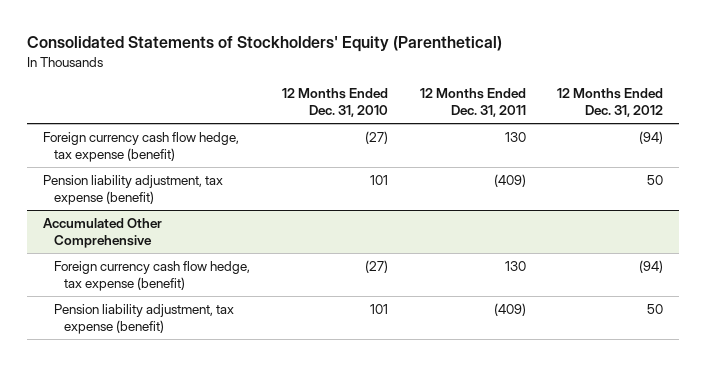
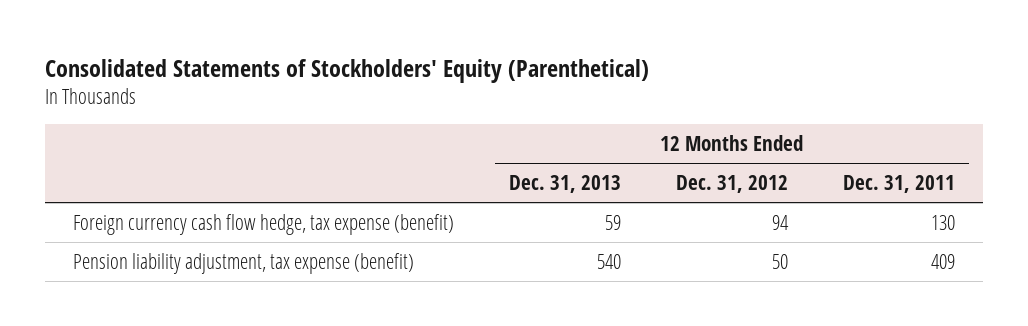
[281,88,388,118] 12 Months Ended Dec. 31, 2010 -> none
none -> [508,174,621,193] Dec. 31, 2013
[42,217,162,248] Accumulated Other Comprehensive -> none
[53,260,250,291] Foreign currency cash flow hedge, tax expense (benefit) -> none
[53,303,234,334] Pension liability adjustment, tax expense (benefit) -> none
[639,130,664,144] (94) -> [772,214,790,230] 94
[493,173,526,187] (409) -> [931,253,956,269] 409

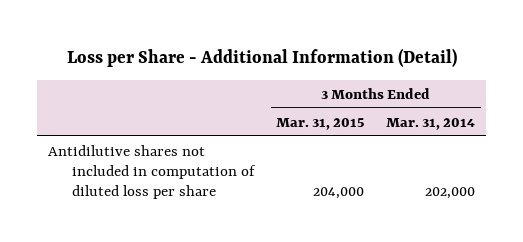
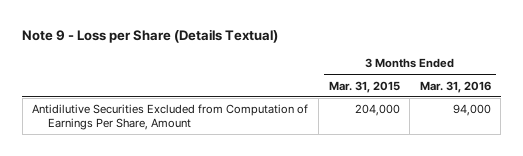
[66,48,457,68] Loss per Share - Additional Information (Detail) -> [22,29,279,44] Note 9 - Loss per Share (Details Textual)
[386,117,476,130] Mar. 31, 2014 -> none
none -> [419,80,491,93] Mar. 31, 2016
[47,144,256,199] Antidilutive shares not included in computation of diluted loss per share -> [32,104,309,131] Antidilutive Securities Excluded from Computation of Earnings Per Share, Amount

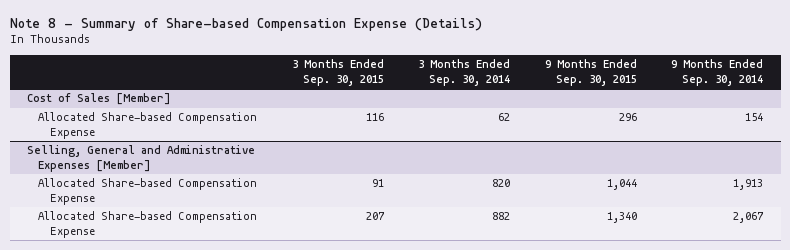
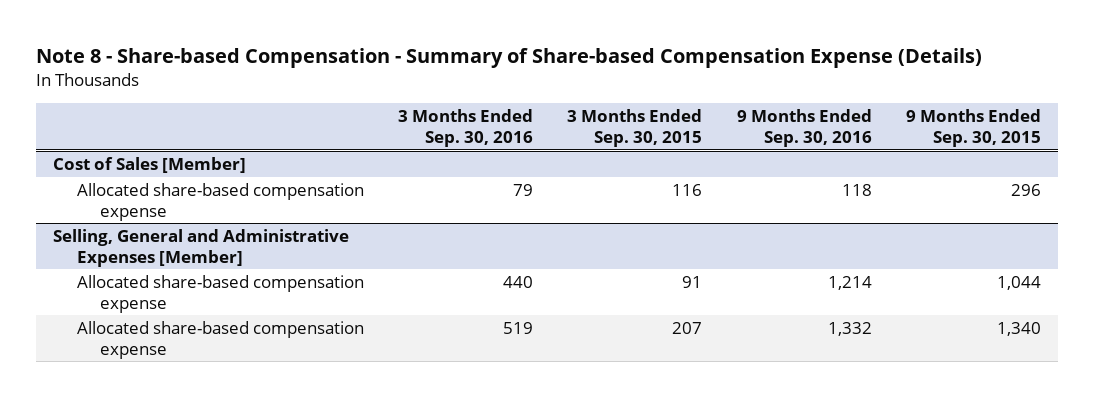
[9,17,482,31] Note 8 - Summary of Share-based Compensation Expense (Details) -> [35,47,982,68] Note 8 - Share-based Compensation - Summary of Share-based Compensation Expense (Details)
[418,59,511,87] 3 Months Ended Sep. 30, 2014 -> none
[671,59,764,87] 9 Months Ended Sep. 30, 2014 -> none
none -> [397,109,533,147] 3 Months Ended Sep. 30, 2016
none -> [736,109,872,147] 9 Months Ended Sep. 30, 2016
[38,112,258,140] Allocated Share-based Compensation Expense -> [76,182,364,221] Allocated share-based compensation expense
[38,178,258,206] Allocated Share-based Compensation Expense -> [76,274,364,313] Allocated share-based compensation expense
[38,211,258,239] Allocated Share-based Compensation Expense -> [76,320,364,359] Allocated share-based compensation expense

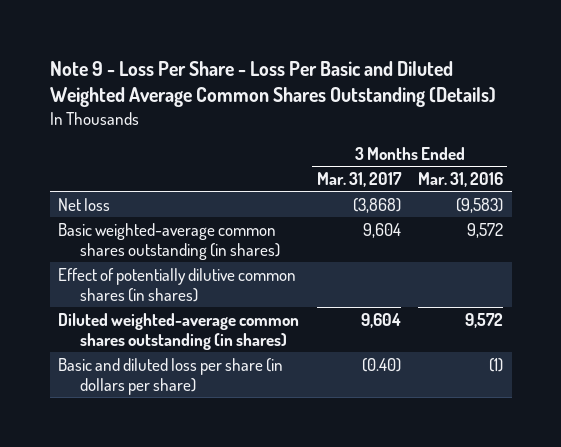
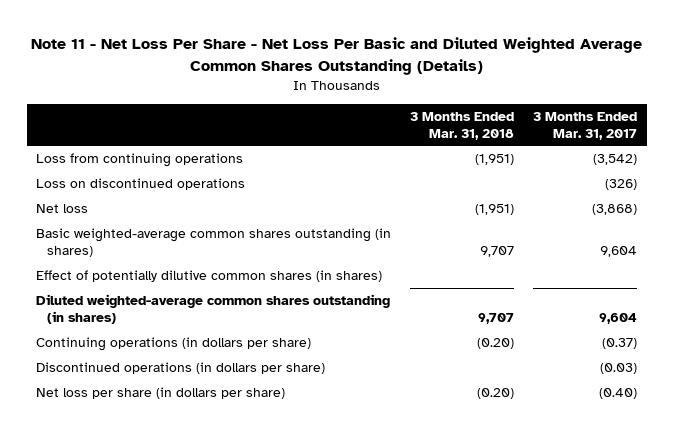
[49,60,496,108] Note 9 - Loss Per Share - Loss Per Basic and Diluted Weighted Average Common Shares Outstanding (Details) -> [30,36,642,75] Note 11 - Net Loss Per Share - Net Loss Per Basic and Diluted Weighted Average Common Shares Outstanding (Details)
[418,171,504,187] Mar. 31, 2016 -> none
none -> [410,111,515,140] 3 Months Ended Mar. 31, 2018
none -> [36,153,244,168] Loss from continuing operations
none -> [36,178,246,191] Loss on discontinued operations
none -> [36,337,312,352] Continuing operations (in dollars per share)
none -> [36,362,326,375] Discontinued operations (in dollars per share)
[58,357,284,395] Basic and diluted loss per share (in dollars per share) -> [36,387,286,400] Net loss per share (in dollars per share)

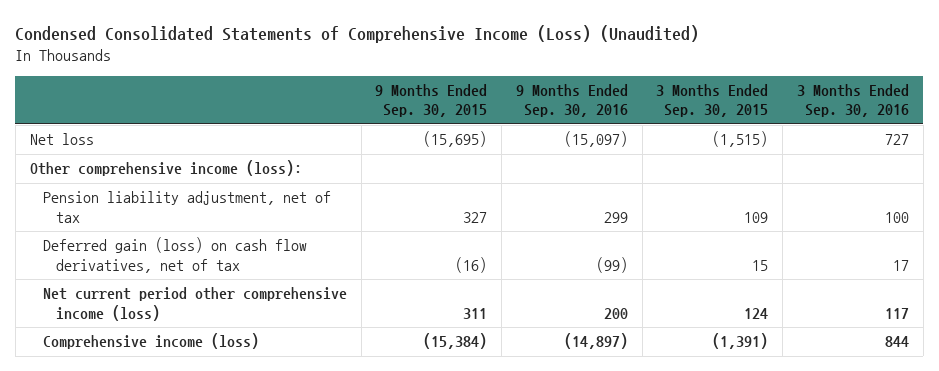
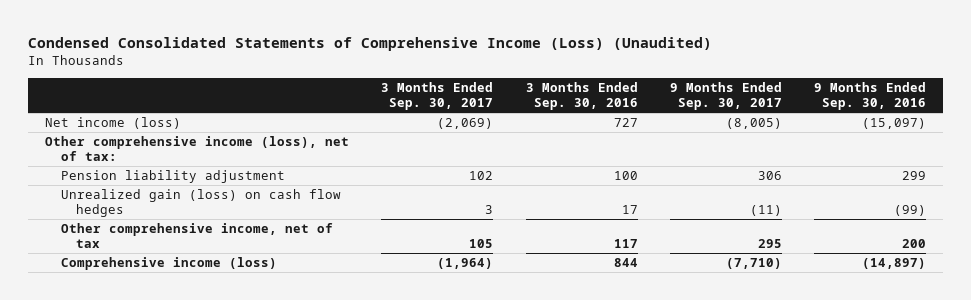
[375,84,488,118] 9 Months Ended Sep. 30, 2015 -> none
[656,84,769,118] 3 Months Ended Sep. 30, 2015 -> none
none -> [381,82,494,111] 3 Months Ended Sep. 30, 2017
none -> [670,82,783,111] 9 Months Ended Sep. 30, 2017
[29,133,94,146] Net loss -> [44,116,181,129] Net income (loss)
[29,160,302,177] Other comprehensive income (loss): -> [44,135,349,162] Other comprehensive income (loss), net of tax:
[42,191,331,223] Pension liability adjustment, net of tax -> [60,169,285,183] Pension liability adjustment
[42,237,307,273] Deferred gain (loss) on cash flow derivatives, net of tax -> [60,188,341,218] Unrealized gain (loss) on cash flow hedges
[42,287,347,321] Net current period other comprehensive income (loss) -> [60,222,333,249] Other comprehensive income, net of tax

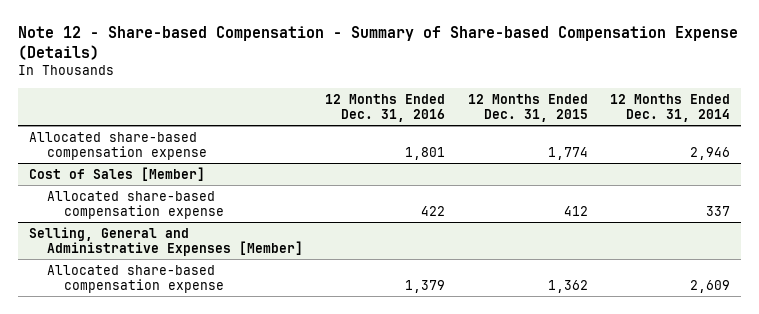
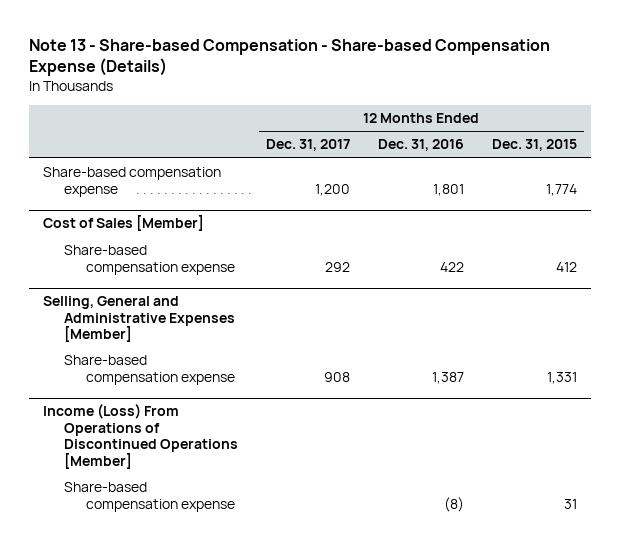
[18,25,739,60] Note 12 - Share-based Compensation - Summary of Share-based Compensation Expense (Details) -> [29,38,551,77] Note 13 - Share-based Compensation - Share-based Compensation Expense (Details)
[610,93,731,122] 12 Months Ended Dec. 31, 2014 -> none
none -> [266,139,351,152] Dec. 31, 2017
[29,131,207,160] Allocated share-based compensation expense -> [43,167,222,197] Share-based compensation expense
[46,190,225,219] Allocated share-based compensation expense -> [64,245,235,275] Share-based compensation expense
[46,264,225,293] Allocated share-based compensation expense -> [64,355,235,385] Share-based compensation expense
[405,279,446,293] 1,379 -> [431,371,464,384] 1,387
[547,279,588,293] 1,362 -> [546,371,577,384] 1,331
none -> [43,404,239,469] Income (Loss) From Operations of Discontinued Operations [Member]
none -> [64,482,235,512] Share-based compensation expense

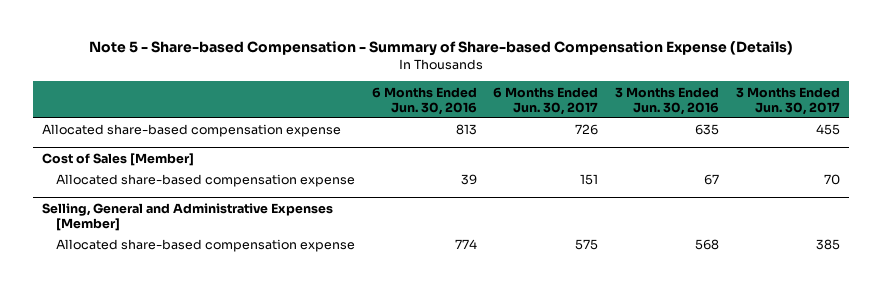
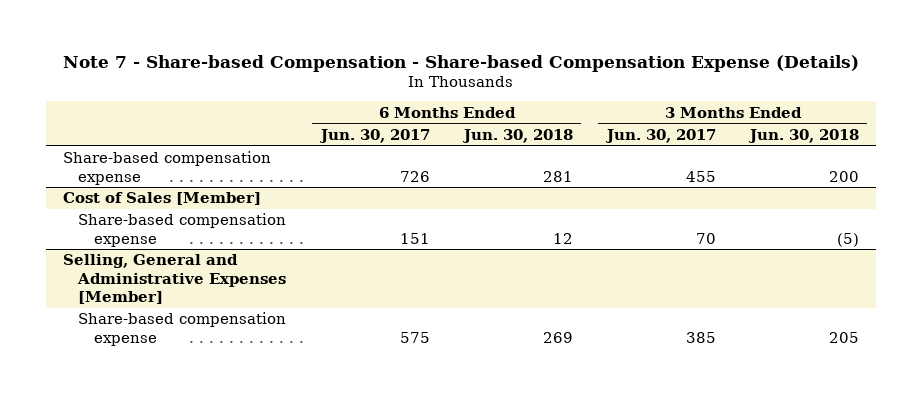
[89,41,794,57] Note 5 - Share-based Compensation - Summary of Share-based Compensation Expense (Details) -> [62,54,859,72] Note 7 - Share-based Compensation - Share-based Compensation Expense (Details)
[371,86,477,115] 6 Months Ended Jun. 30, 2016 -> none
[615,86,720,115] 3 Months Ended Jun. 30, 2016 -> none
none -> [461,128,573,143] Jun. 30, 2018
none -> [747,128,859,143] Jun. 30, 2018
[41,124,341,138] Allocated share-based compensation expense -> [62,151,271,185] Share-based compensation expense
[55,174,355,188] Allocated share-based compensation expense -> [78,213,287,247] Share-based compensation expense
[55,239,355,253] Allocated share-based compensation expense -> [78,312,287,346] Share-based compensation expense

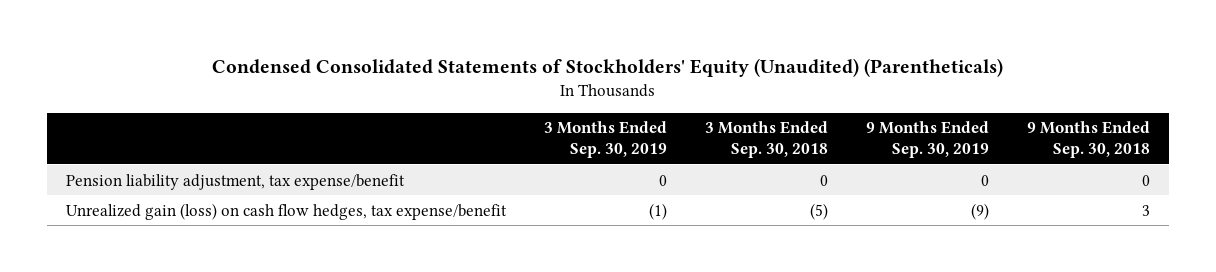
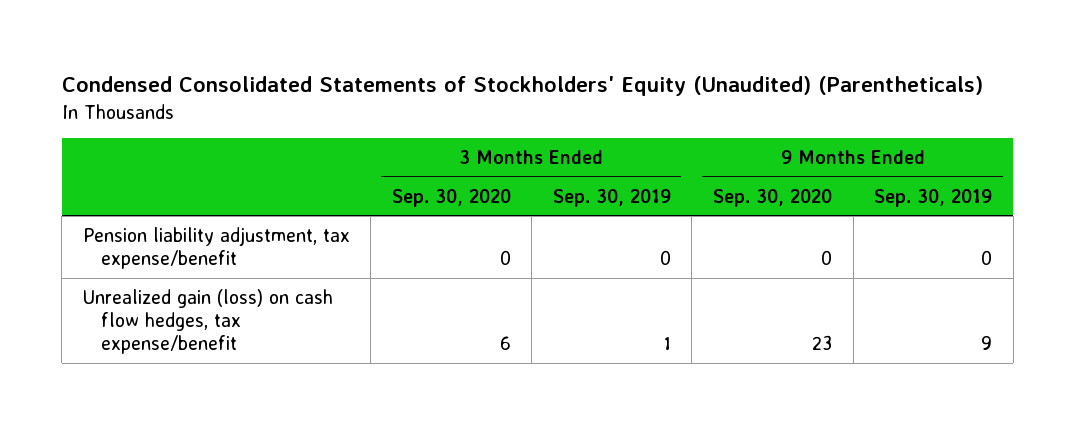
[704,121,828,158] 3 Months Ended Sep. 30, 2018 -> none
[1027,121,1151,158] 9 Months Ended Sep. 30, 2018 -> none
none -> [391,188,511,207] Sep. 30, 2020
none -> [712,188,832,207] Sep. 30, 2020
[648,202,667,220] (1) -> [663,337,671,351] 1
[970,202,989,220] (9) -> [981,336,993,351] 9

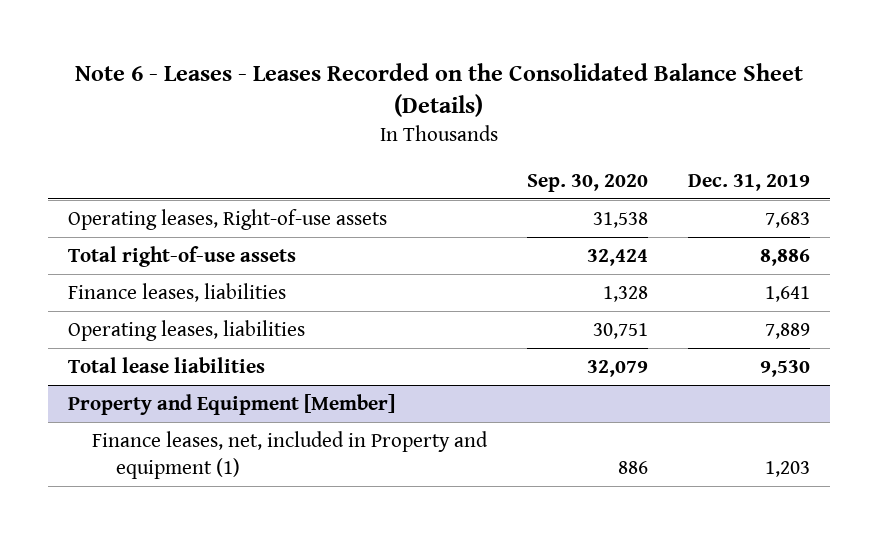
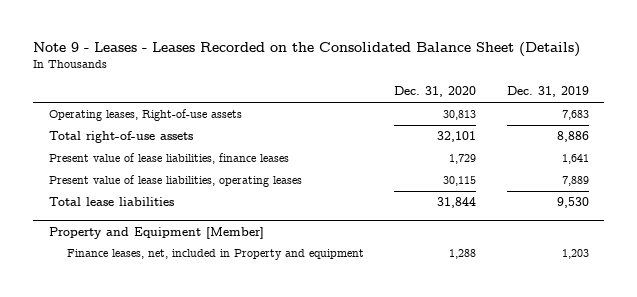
[74,62,803,118] Note 6 - Leases - Leases Recorded on the Consolidated Balance Sheet (Details) -> [33,42,581,58] Note 9 - Leases - Leases Recorded on the Consolidated Balance Sheet (Details)
[526,174,648,193] Sep. 30, 2020 -> none
none -> [394,86,477,98] Dec. 31, 2020
[68,282,287,302] Finance leases, liabilities -> [48,153,289,165] Present value of lease liabilities, finance leases
[68,319,306,341] Operating leases, liabilities -> [48,175,302,188] Present value of lease liabilities, operating leases
[91,430,488,479] Finance leases, net, included in Property and equipment (1) -> [66,249,364,261] Finance leases, net, included in Property and equipment

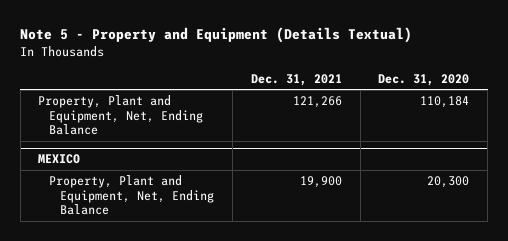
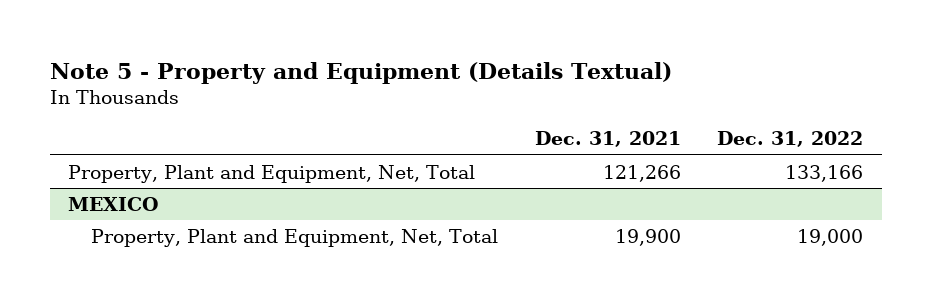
[378,74,470,87] Dec. 31, 2020 -> none
none -> [717,131,864,148] Dec. 31, 2022
[38,94,204,136] Property, Plant and Equipment, Net, Ending Balance -> [68,164,476,183] Property, Plant and Equipment, Net, Total
[49,174,215,216] Property, Plant and Equipment, Net, Ending Balance -> [90,228,498,247] Property, Plant and Equipment, Net, Total

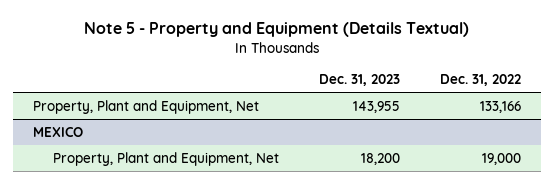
[534,131,681,148] Dec. 31, 2021 -> none
none -> [318,74,400,87] Dec. 31, 2023
[68,164,476,183] Property, Plant and Equipment, Net, Total -> [32,99,259,114] Property, Plant and Equipment, Net
[90,228,498,247] Property, Plant and Equipment, Net, Total -> [52,151,279,166] Property, Plant and Equipment, Net

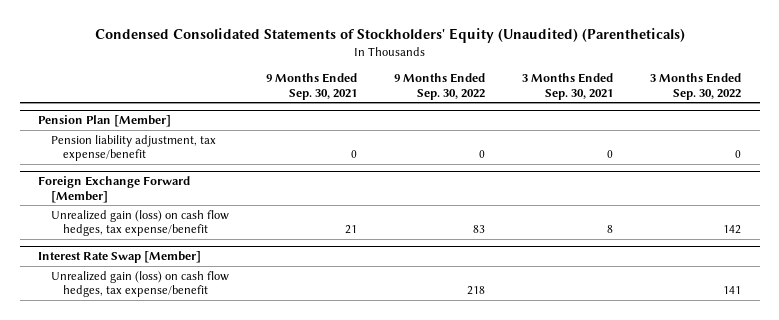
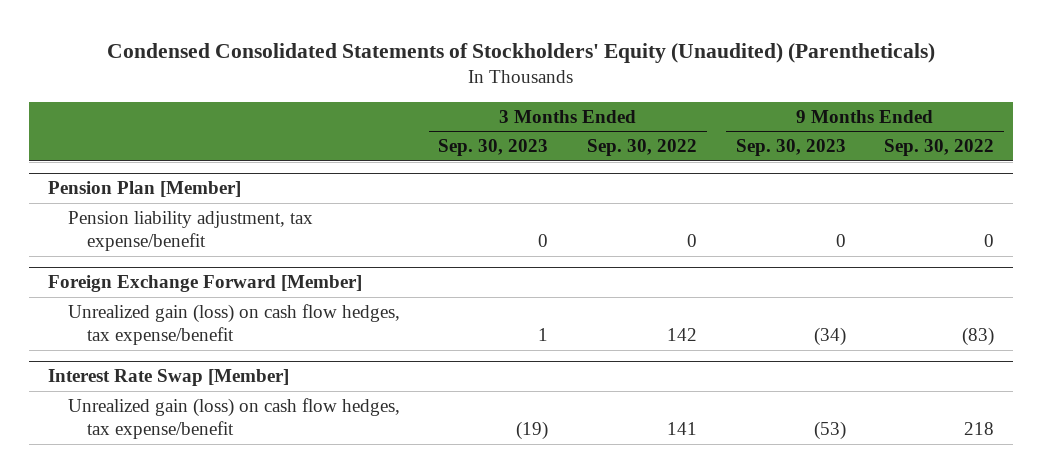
[265,72,357,100] 9 Months Ended Sep. 30, 2021 -> none
[521,72,613,100] 3 Months Ended Sep. 30, 2021 -> none
none -> [438,139,549,157] Sep. 30, 2023
none -> [735,139,846,157] Sep. 30, 2023
[472,225,485,234] 83 -> [962,327,995,347] (83)

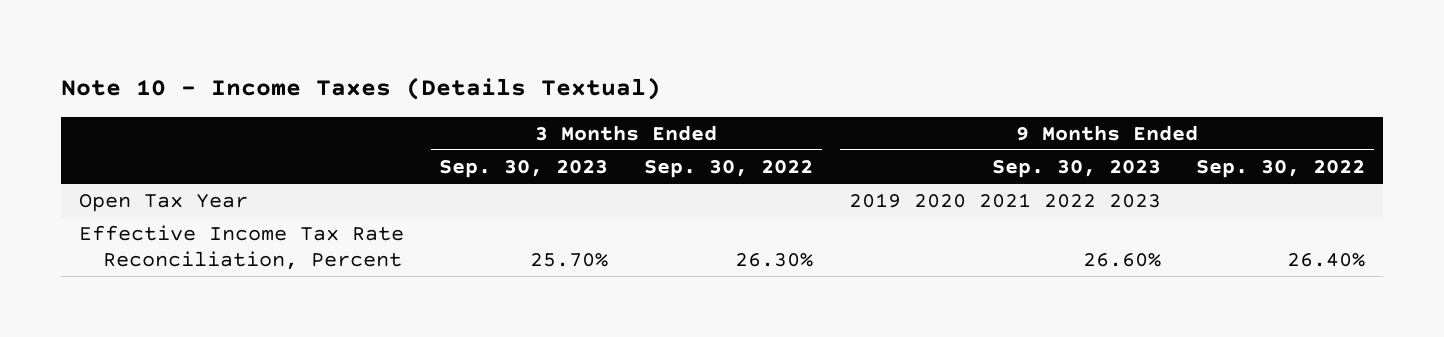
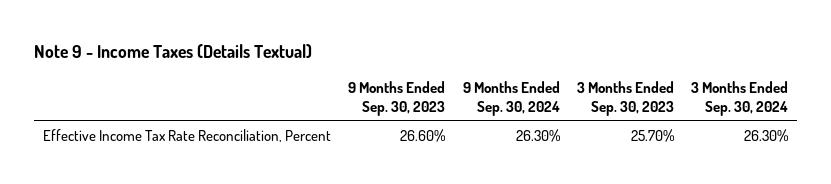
[60,76,661,100] Note 10 - Income Taxes (Details Textual) -> [34,43,313,58] Note 9 - Income Taxes (Details Textual)
[644,159,814,178] Sep. 30, 2022 -> none
[1196,159,1366,178] Sep. 30, 2022 -> none
none -> [462,80,560,116] 9 Months Ended Sep. 30, 2024
none -> [691,80,789,116] 3 Months Ended Sep. 30, 2024
[78,194,248,213] Open Tax Year -> none

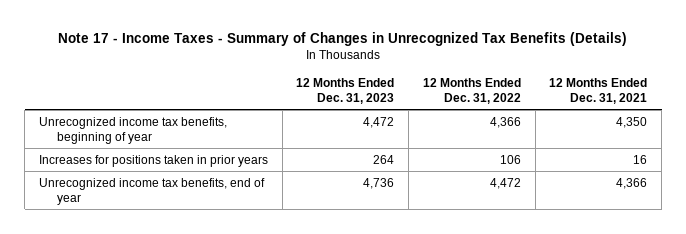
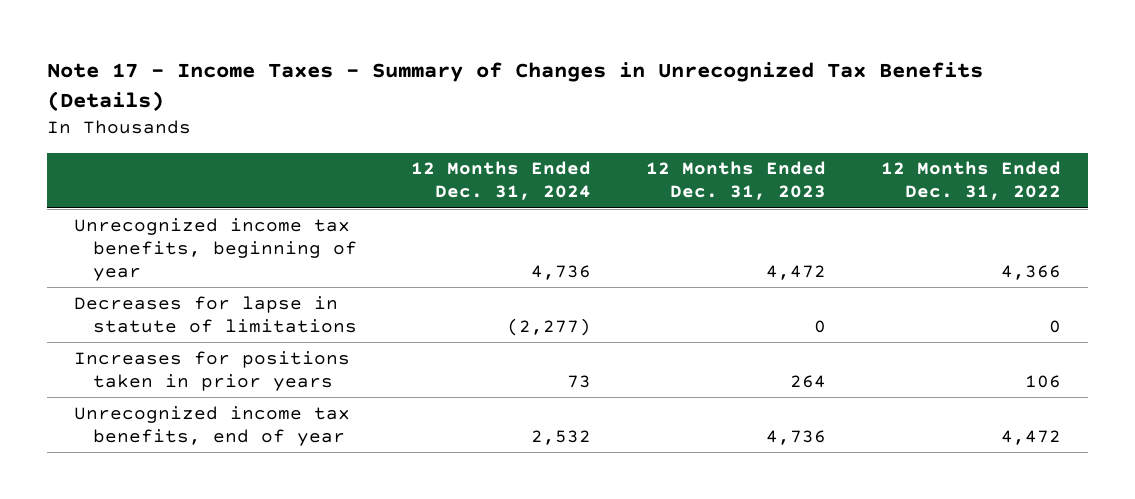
[549,77,648,105] 12 Months Ended Dec. 31, 2021 -> none
none -> [411,161,592,201] 12 Months Ended Dec. 31, 2024
none -> [74,295,357,333] Decreases for lapse in statute of limitations

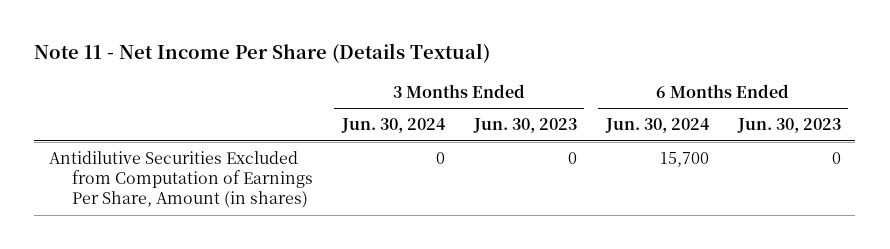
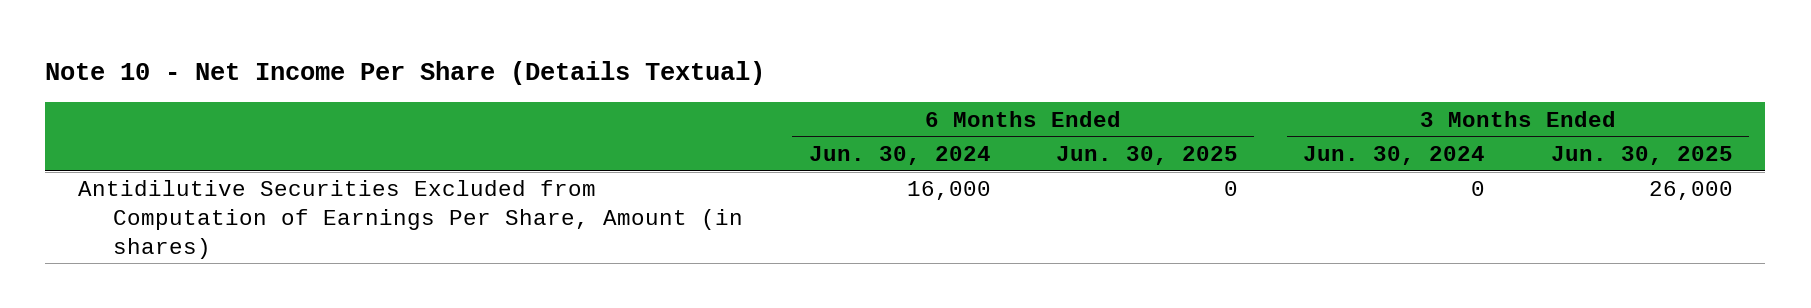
[34,43,491,64] Note 11 - Net Income Per Share (Details Textual) -> [45,60,766,85] Note 10 - Net Income Per Share (Details Textual)
[472,118,577,134] Jun. 30, 2023 -> none
[736,118,841,134] Jun. 30, 2023 -> none
none -> [1055,145,1238,165] Jun. 30, 2025
none -> [1550,145,1733,165] Jun. 30, 2025
[659,152,709,168] 15,700 -> [906,181,991,201] 16,000

